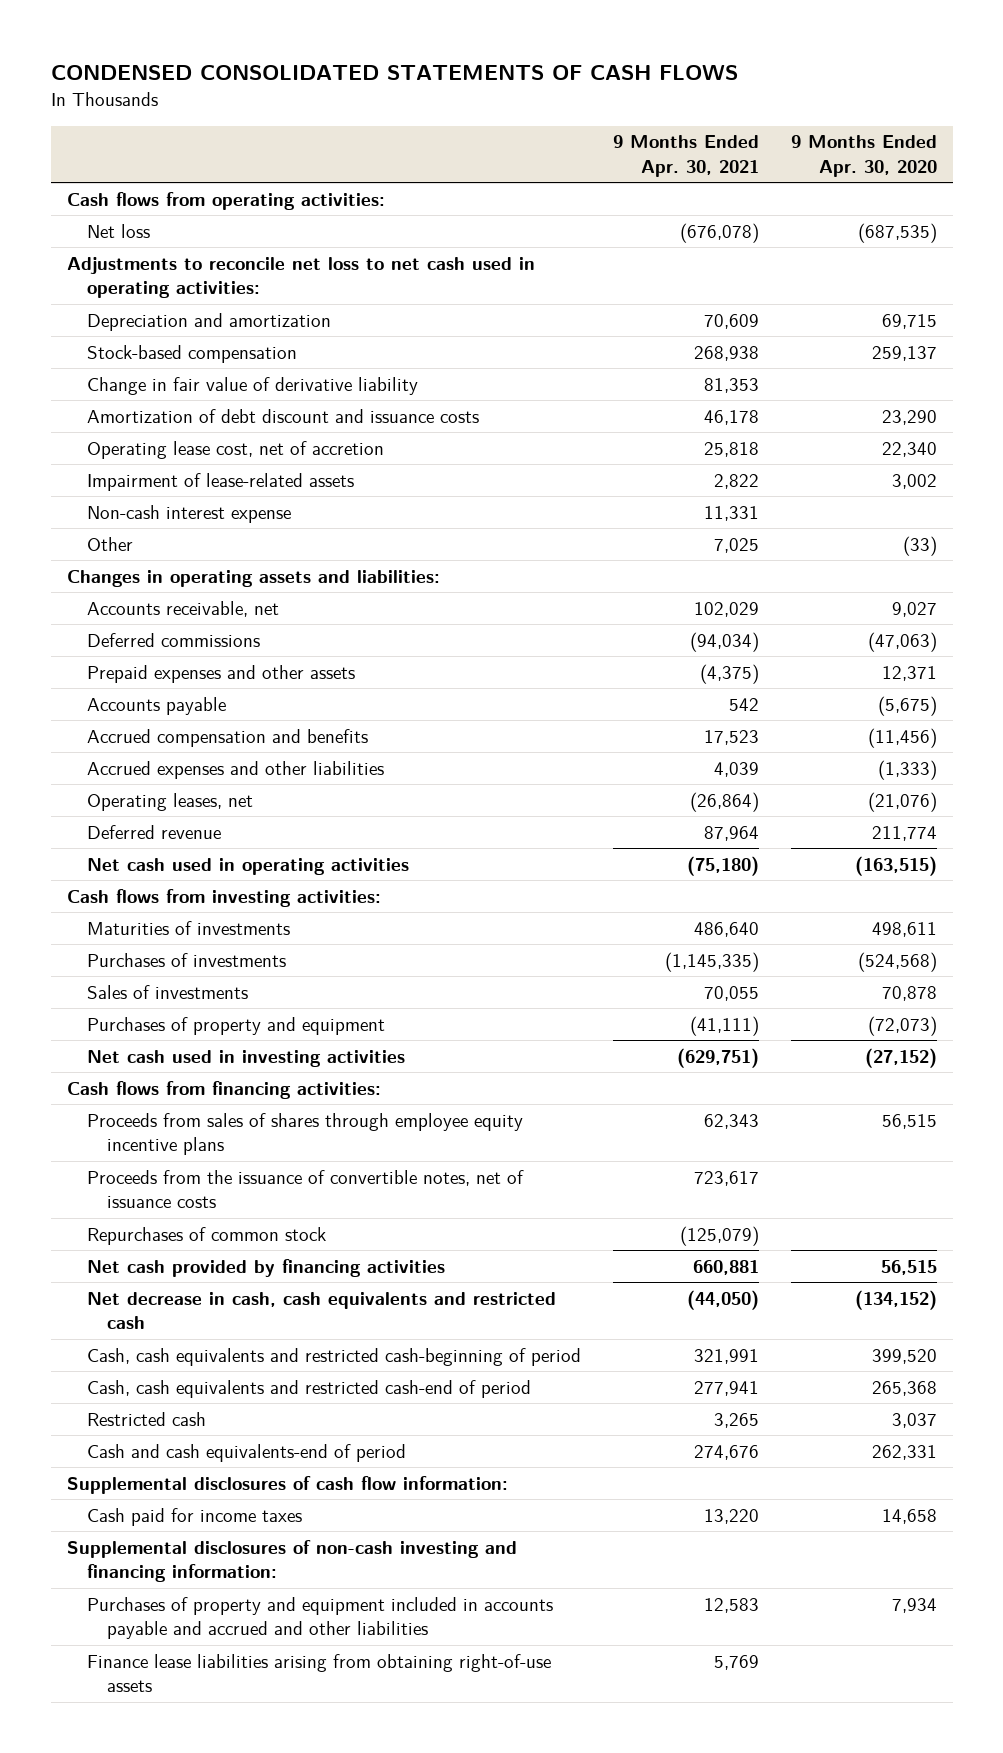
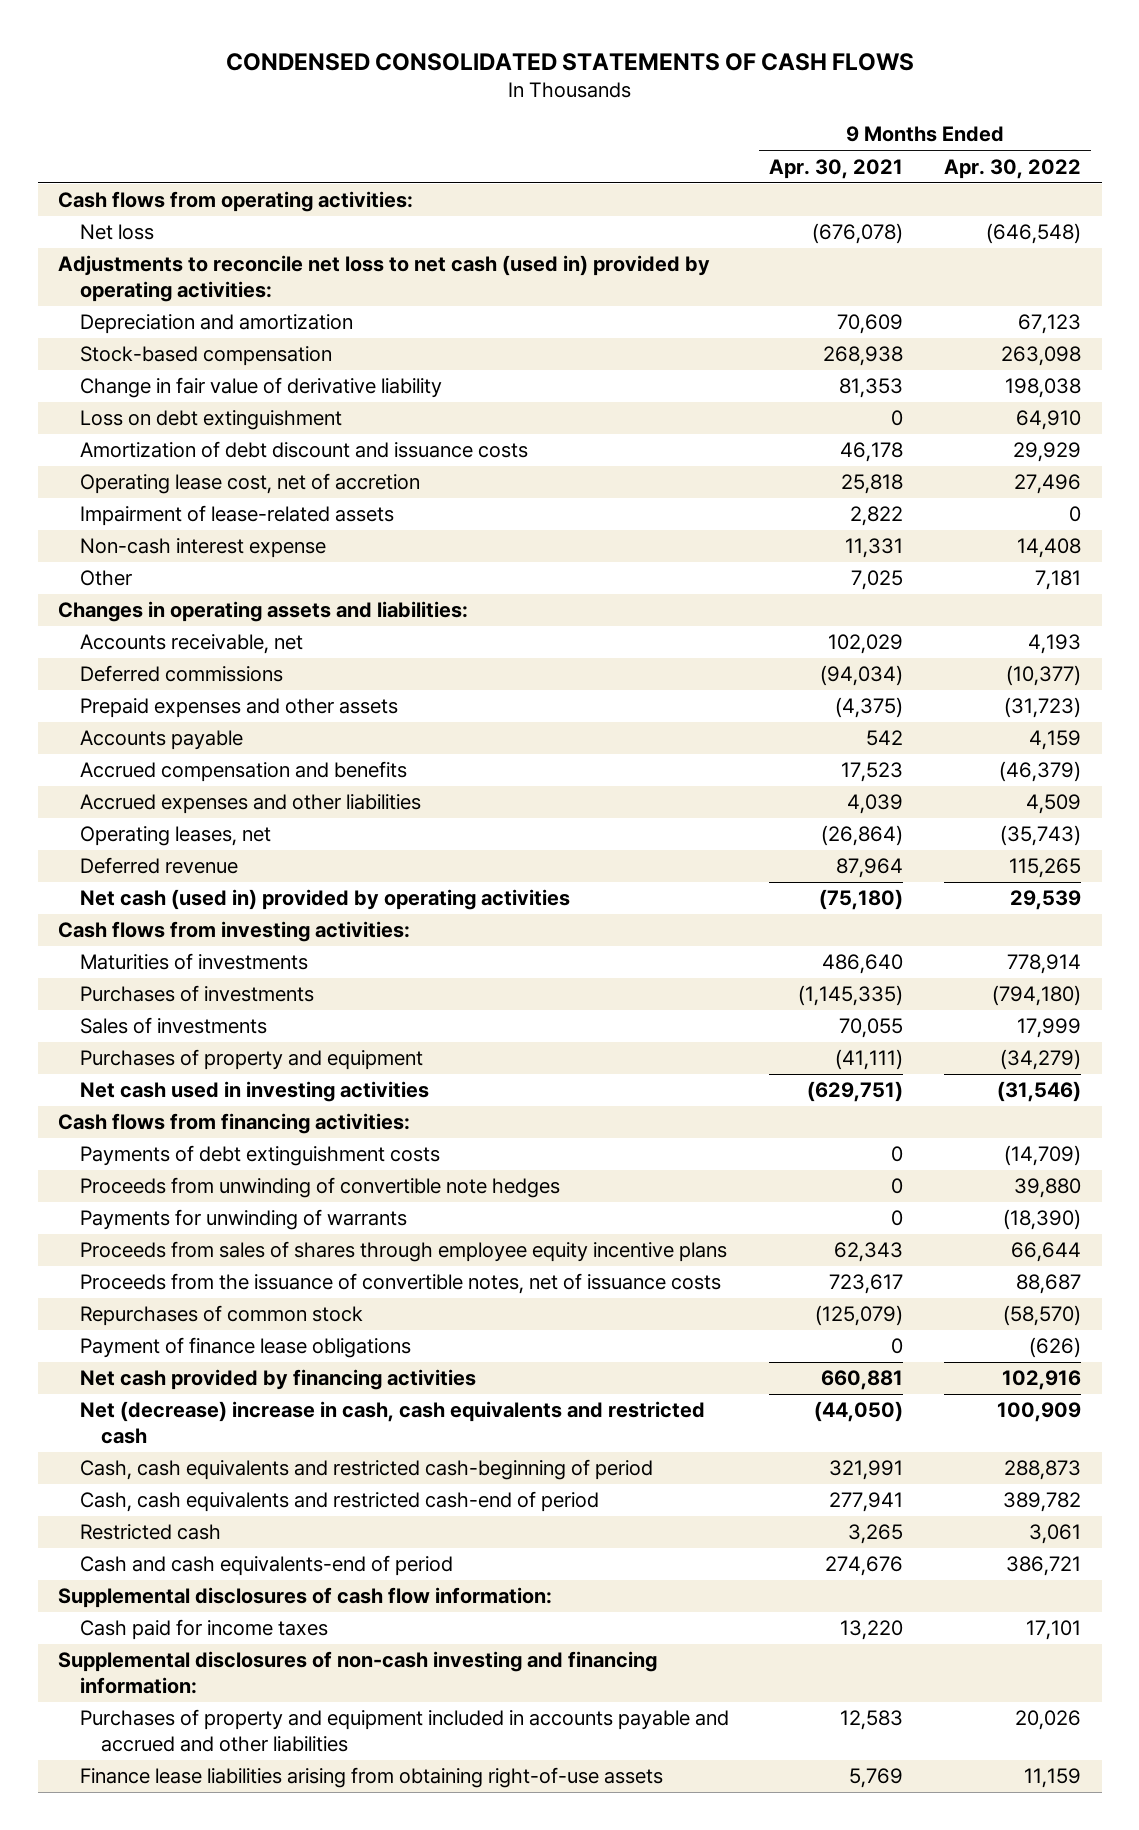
[790,135,937,177] 9 Months Ended Apr. 30, 2020 -> none
none -> [944,158,1082,179] Apr. 30, 2022
[66,256,535,299] Adjustments to reconcile net loss to net cash used in operating activities: -> [58,255,711,302] Adjustments to reconcile net loss to net cash (used in) provided by operating activities:
none -> [79,410,342,431] Loss on debt extinguishment
[86,857,409,875] Net cash used in operating activities -> [79,889,570,911] Net cash (used in) provided by operating activities
none -> [79,1145,440,1167] Payments of debt extinguishment costs
none -> [79,1177,560,1199] Proceeds from unwinding of convertible note hedges
none -> [79,1209,407,1231] Payments for unwinding of warrants
none -> [79,1337,411,1359] Payment of finance lease obligations
[86,1291,556,1330] Net decrease in cash, cash equivalents and restricted cash -> [79,1401,705,1444] Net (decrease) increase in cash, cash equivalents and restricted cash

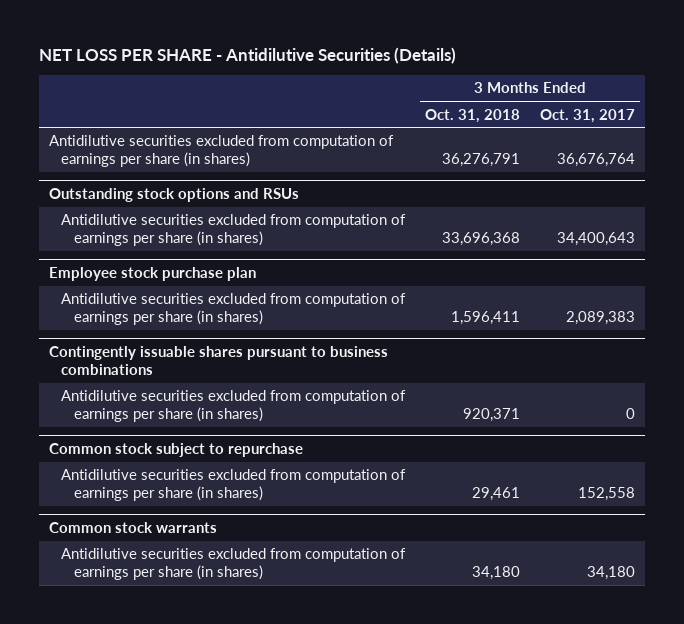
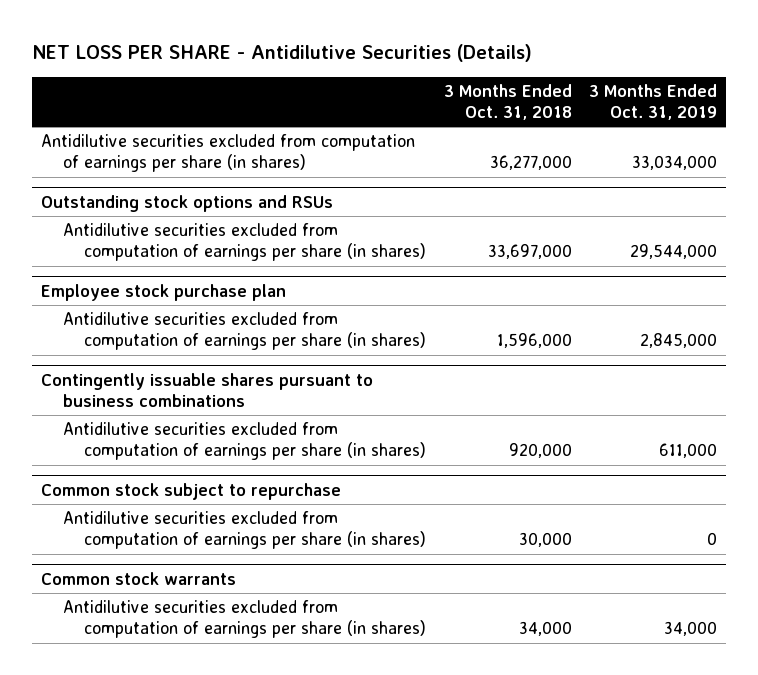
[540,108,636,123] Oct. 31, 2017 -> none
none -> [589,83,718,120] 3 Months Ended Oct. 31, 2019
[442,152,521,167] 36,276,791 -> [489,155,572,171] 36,277,000
[442,231,521,246] 33,696,368 -> [487,244,572,260] 33,697,000
[451,310,521,325] 1,596,411 -> [496,333,572,349] 1,596,000
[463,407,521,422] 920,371 -> [508,443,572,459] 920,000
[472,486,521,501] 29,461 -> [518,532,572,548] 30,000
[472,565,521,580] 34,180 -> [518,621,572,637] 34,000

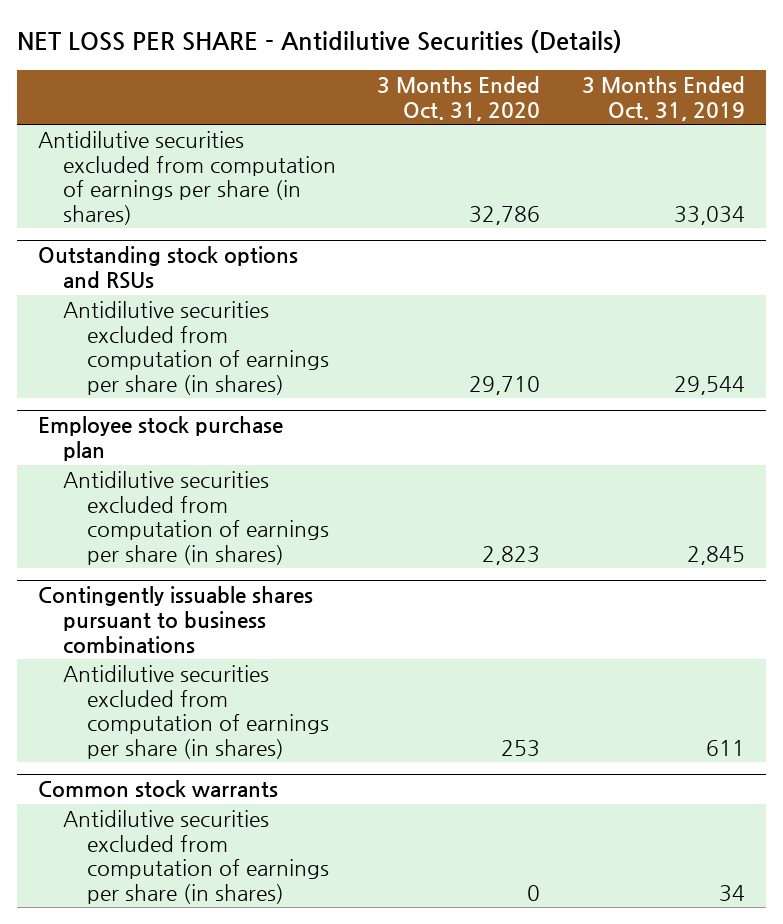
[443,83,572,120] 3 Months Ended Oct. 31, 2018 -> none
none -> [377,76,541,121] 3 Months Ended Oct. 31, 2020
[632,155,718,171] 33,034,000 -> [674,205,746,225] 33,034
[630,244,718,260] 29,544,000 -> [674,375,746,395] 29,544
[640,333,718,349] 2,845,000 -> [687,545,746,565] 2,845
[41,482,342,500] Common stock subject to repurchase -> none
[62,511,427,550] Antidilutive securities excluded from computation of earnings per share (in shares) -> none
[659,443,718,459] 611,000 -> [706,739,746,756] 611
[664,621,718,637] 34,000 -> [719,884,746,902] 34

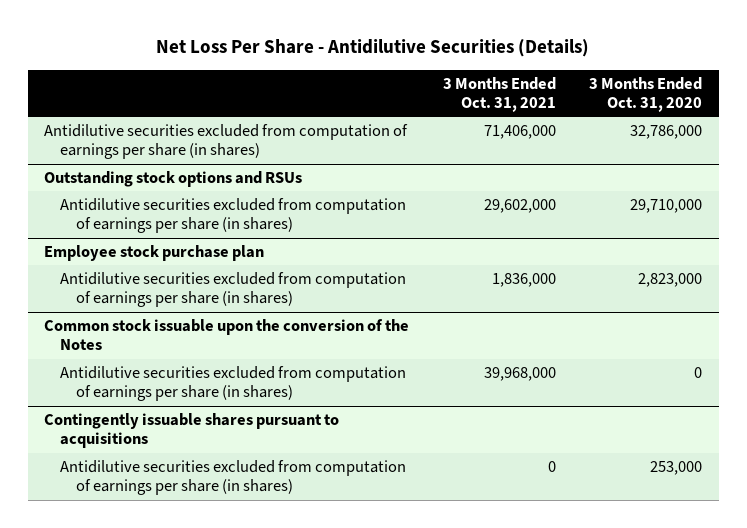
[17,30,623,54] NET LOSS PER SHARE - Antidilutive Securities (Details) -> [156,39,590,58] Net Loss Per Share - Antidilutive Securities (Details)
[582,76,746,121] 3 Months Ended Oct. 31, 2019 -> none
none -> [442,76,556,113] 3 Months Ended Oct. 31, 2021
[469,205,541,225] 32,786 -> [630,124,703,139] 32,786,000
[469,375,541,395] 29,710 -> [630,198,703,213] 29,710,000
[37,586,313,654] Contingently issuable shares pursuant to business combinations -> none
[62,665,330,759] Antidilutive securities excluded from computation of earnings per share (in shares) -> none
[37,780,278,799] Common stock warrants -> none
[482,545,541,565] 2,823 -> [638,272,703,287] 2,823,000
none -> [44,318,410,351] Common stock issuable upon the conversion of the Notes
none -> [44,412,340,449] Contingently issuable shares pursuant to acquisitions
none -> [60,459,407,496] Antidilutive securities excluded from computation of earnings per share (in shares)

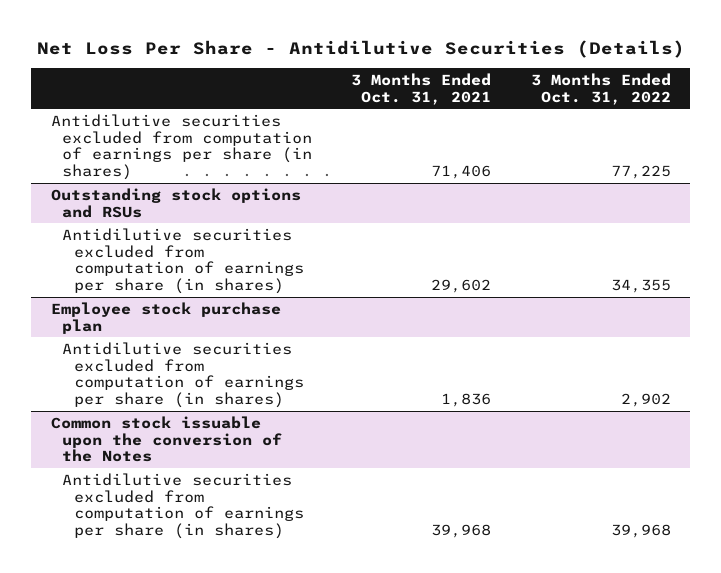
[589,76,703,113] 3 Months Ended Oct. 31, 2020 -> none
none -> [530,72,671,105] 3 Months Ended Oct. 31, 2022
[483,124,556,139] 71,406,000 -> [431,164,492,179] 71,406
[483,198,556,213] 29,602,000 -> [431,278,492,293] 29,602
[491,272,556,287] 1,836,000 -> [441,392,492,407] 1,836
[44,412,340,449] Contingently issuable shares pursuant to acquisitions -> none
[60,459,407,496] Antidilutive securities excluded from computation of earnings per share (in shares) -> none
[483,366,556,381] 39,968,000 -> [431,523,492,538] 39,968

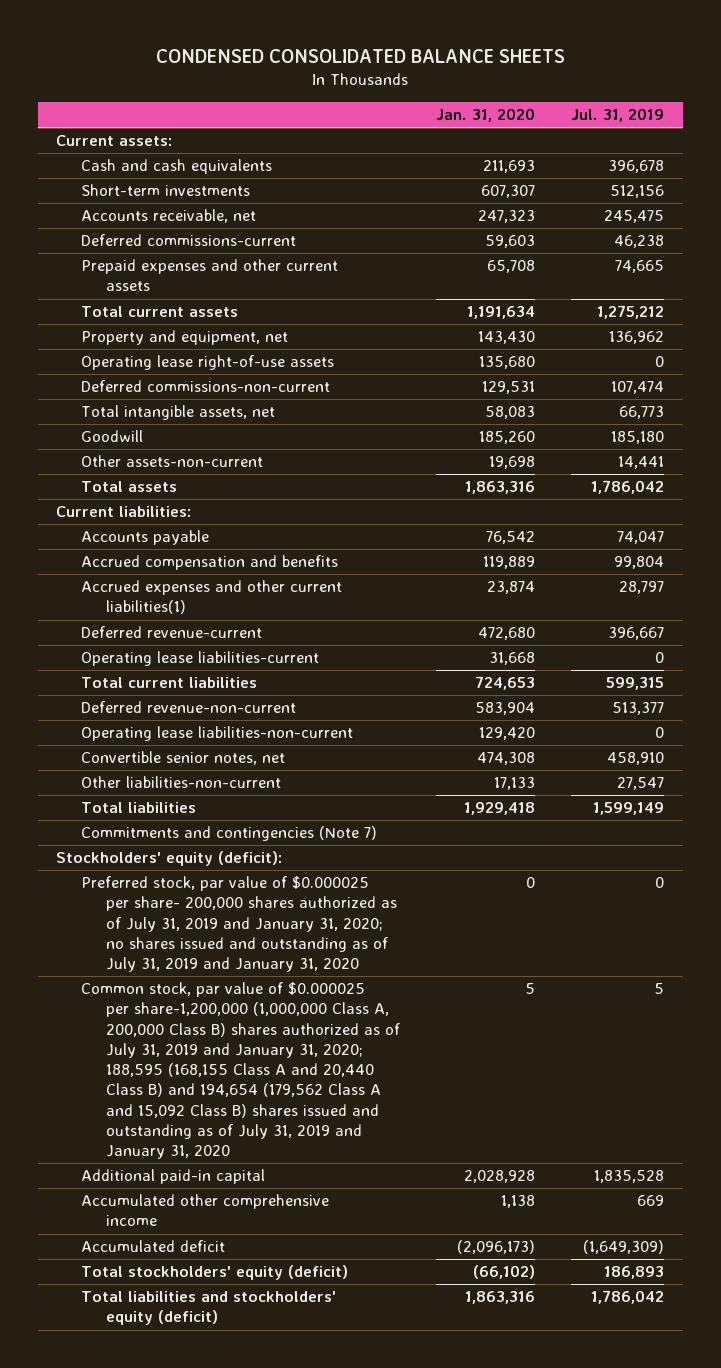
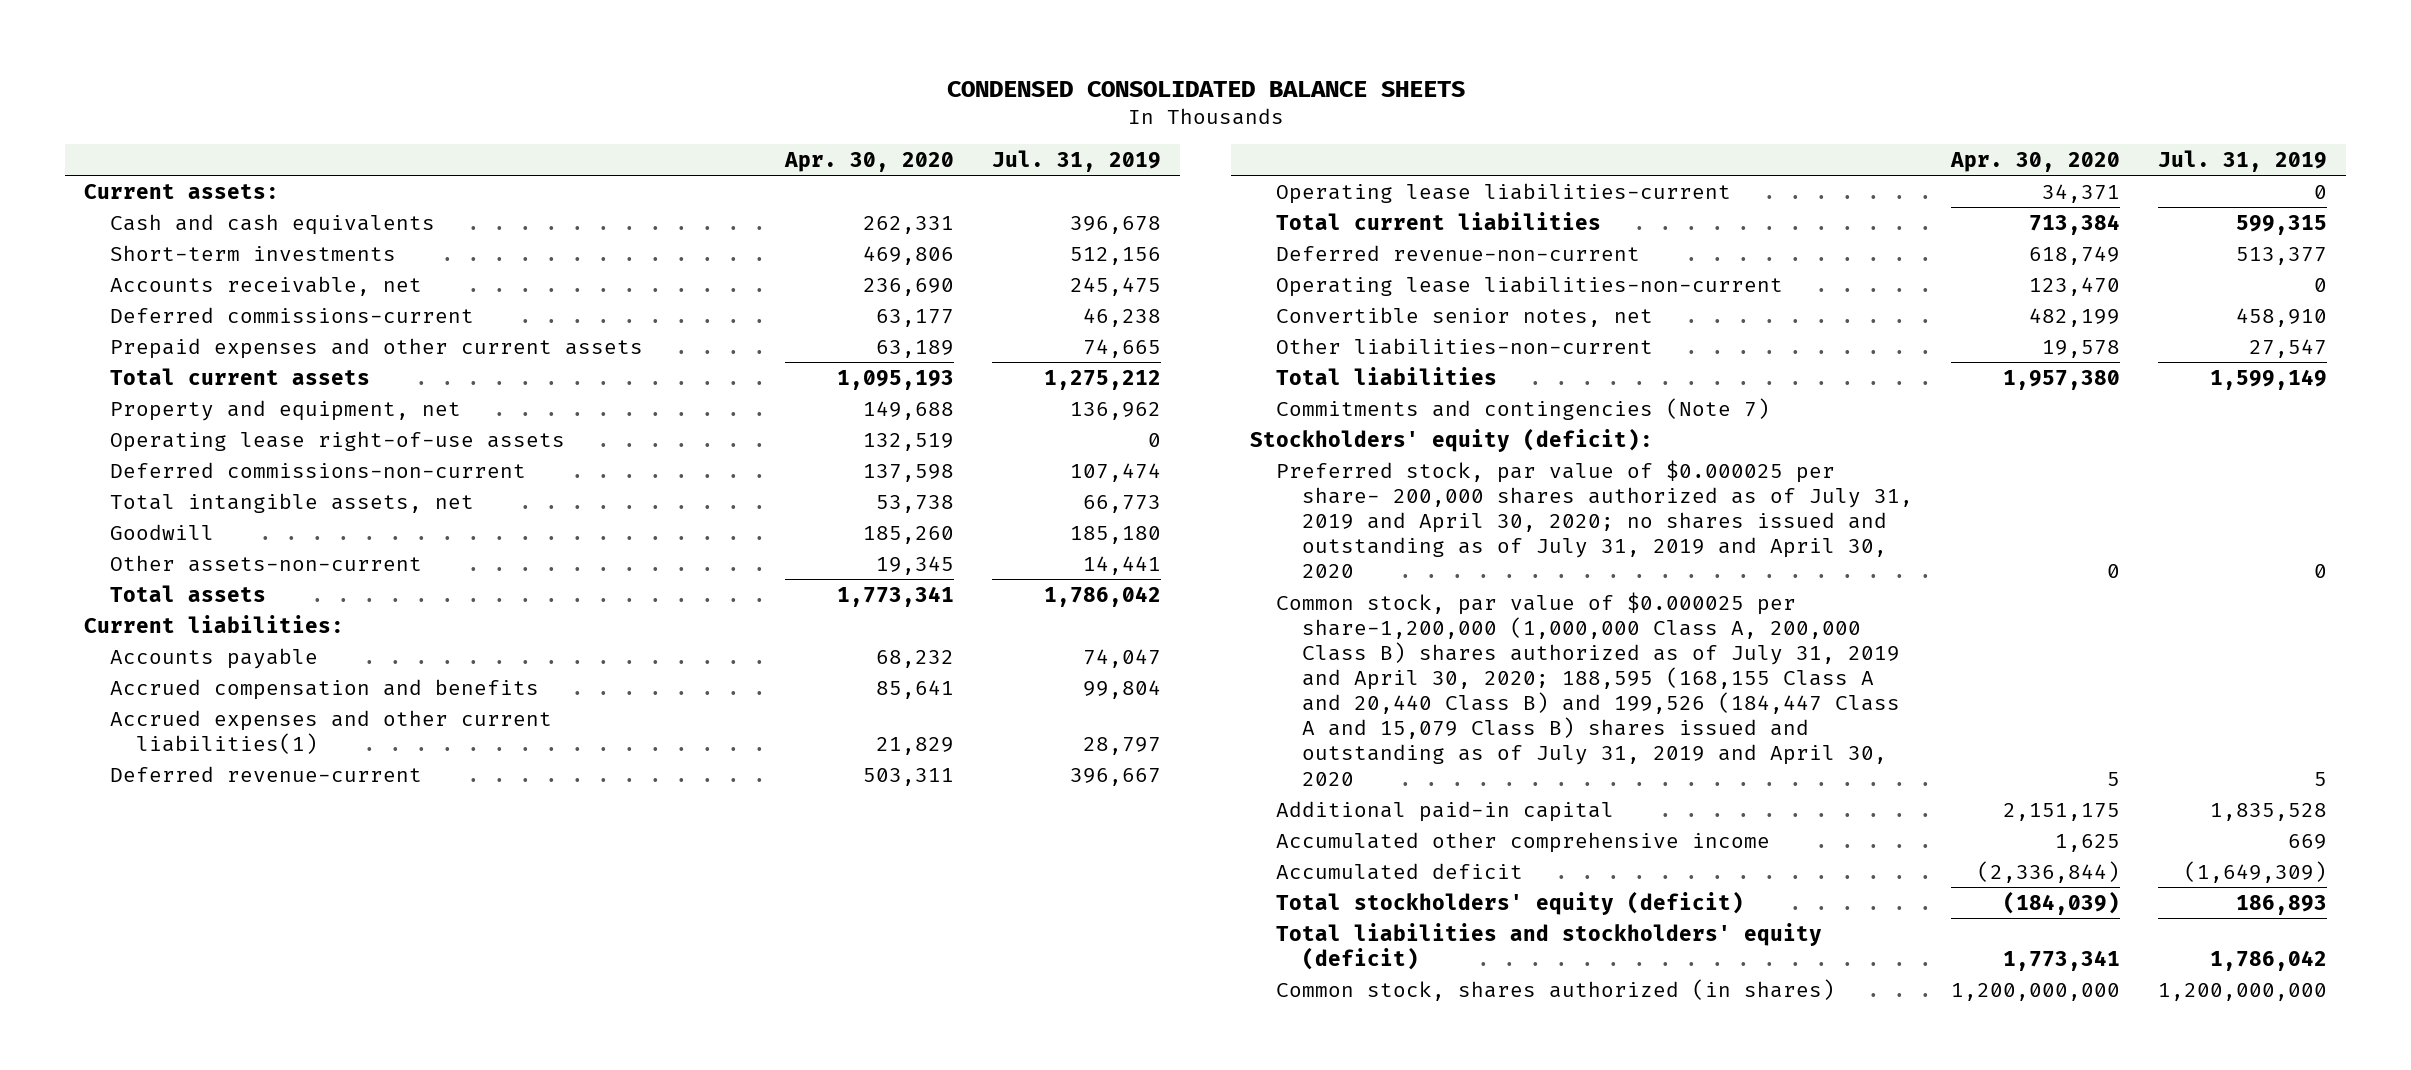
[436,107,536,122] Jan. 31, 2020 -> none
none -> [784,151,955,172] Apr. 30, 2020
[80,876,397,973] Preferred stock, par value of $0.000025 per share- 200,000 shares authorized as of July 31, 2019 and January 31, 2020; no shares issued and outstanding as of July 31, 2019 and January 31, 2020 -> [1276,459,1914,579] Preferred stock, par value of $0.000025 per share- 200,000 shares authorized as of July 31, 2019 and April 30, 2020; no shares issued and outstanding as of July 31, 2019 and April 30, 2020
[80,982,400,1160] Common stock, par value of $0.000025 per share-1,200,000 (1,000,000 Class A, 200,000 Class B) shares authorized as of July 31, 2019 and January 31, 2020; 188,595 (168,155 Class A and 20,440 Class B) and 194,654 (179,562 Class A and 15,092 Class B) shares issued and outstanding as of July 31, 2019 and January 31, 2020 -> [1276,591,1901,786] Common stock, par value of $0.000025 per share-1,200,000 (1,000,000 Class A, 200,000 Class B) shares authorized as of July 31, 2019 and April 30, 2020; 188,595 (168,155 Class A and 20,440 Class B) and 199,526 (184,447 Class A and 15,079 Class B) shares issued and outstanding as of July 31, 2019 and April 30, 2020
none -> [1276,978,1836,1001] Common stock, shares authorized (in shares)

